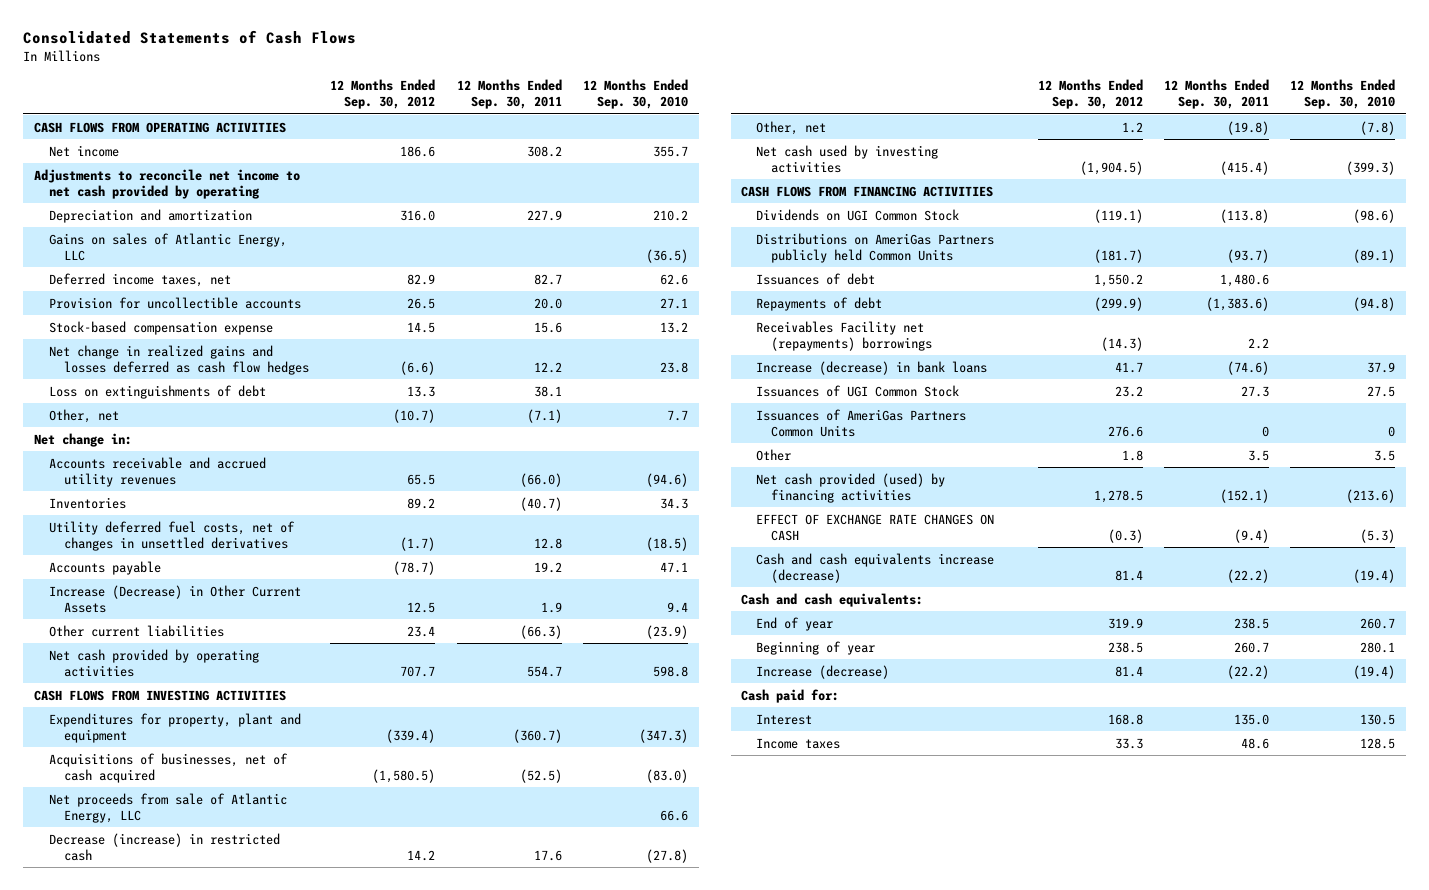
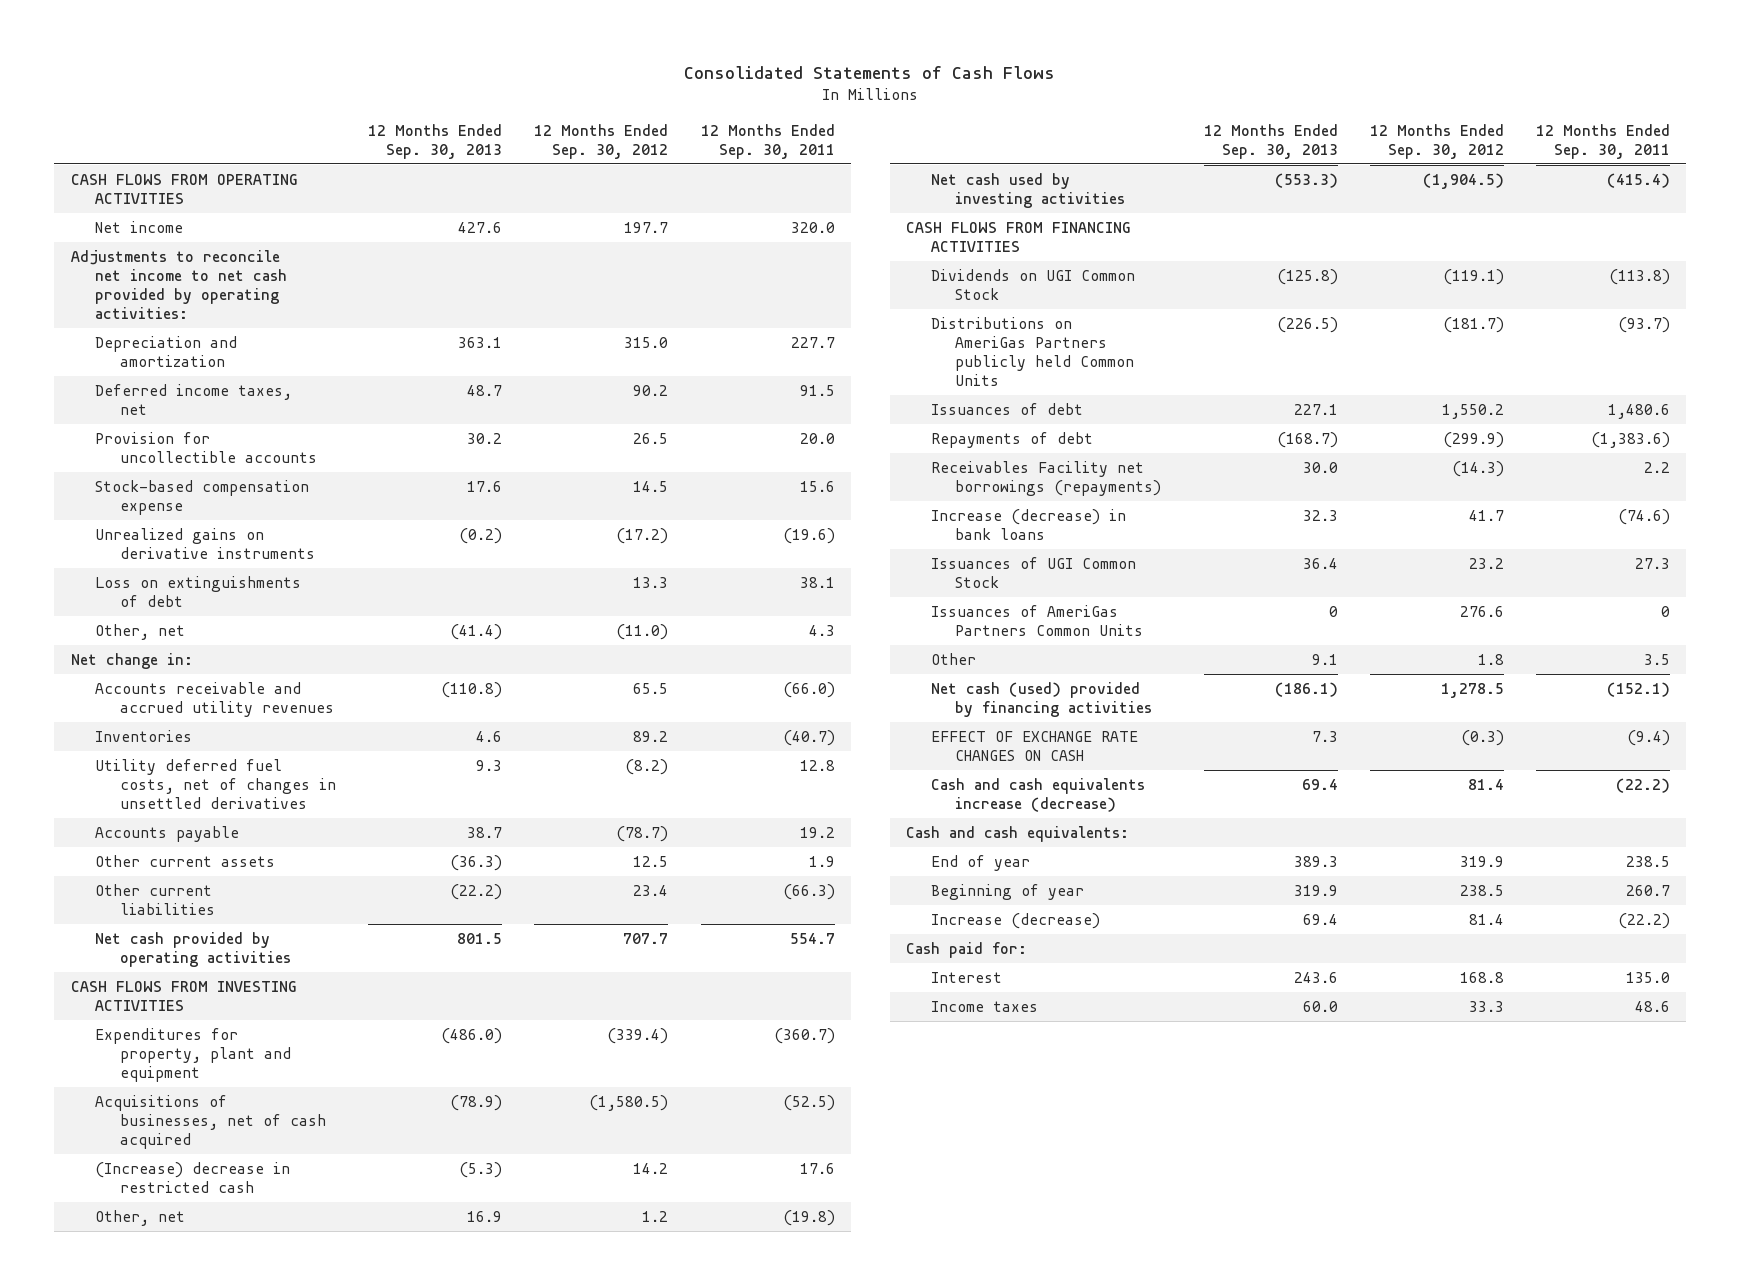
[582,79,688,110] 12 Months Ended Sep. 30, 2010 -> none
none -> [367,123,502,159] 12 Months Ended Sep. 30, 2013
[49,232,288,261] Gains on sales of Atlantic Energy, LLC -> none
[400,145,436,157] 186.6 -> [624,221,669,233] 197.7
[526,145,562,157] 308.2 -> [790,221,835,233] 320.0
[34,168,301,199] Adjustments to reconcile net income to net cash provided by operating -> [70,249,288,320] Adjustments to reconcile net income to net cash provided by operating activities:
[400,209,436,221] 316.0 -> [624,336,669,348] 315.0
[526,209,562,221] 227.9 -> [790,336,835,348] 227.7
[407,273,436,285] 82.9 -> [633,384,669,396] 90.2
[533,273,562,285] 82.7 -> [799,384,835,396] 91.5
[49,344,309,375] Net change in realized gains and losses deferred as cash flow hedges -> none
none -> [95,527,315,559] Unrealized gains on derivative instruments
[393,408,436,423] (10.7) -> [616,623,669,640] (11.0)
[526,408,562,423] (7.1) -> [808,624,835,636] 4.3
[400,536,436,551] (1.7) -> [625,758,669,775] (8.2)
[49,584,302,613] Increase (Decrease) in Other Current Assets -> [95,854,276,867] Other current assets
[49,792,288,823] Net proceeds from sale of Atlantic Energy, LLC -> none
[49,832,281,861] Decrease (increase) in restricted cash -> [95,1161,291,1193] (Increase) decrease in restricted cash
[756,320,933,351] Receivables Facility net (repayments) borrowings -> [930,460,1162,496] Receivables Facility net borrowings (repayments)
[756,472,946,503] Net cash provided (used) by financing activities -> [930,681,1153,717] Net cash (used) provided by financing activities

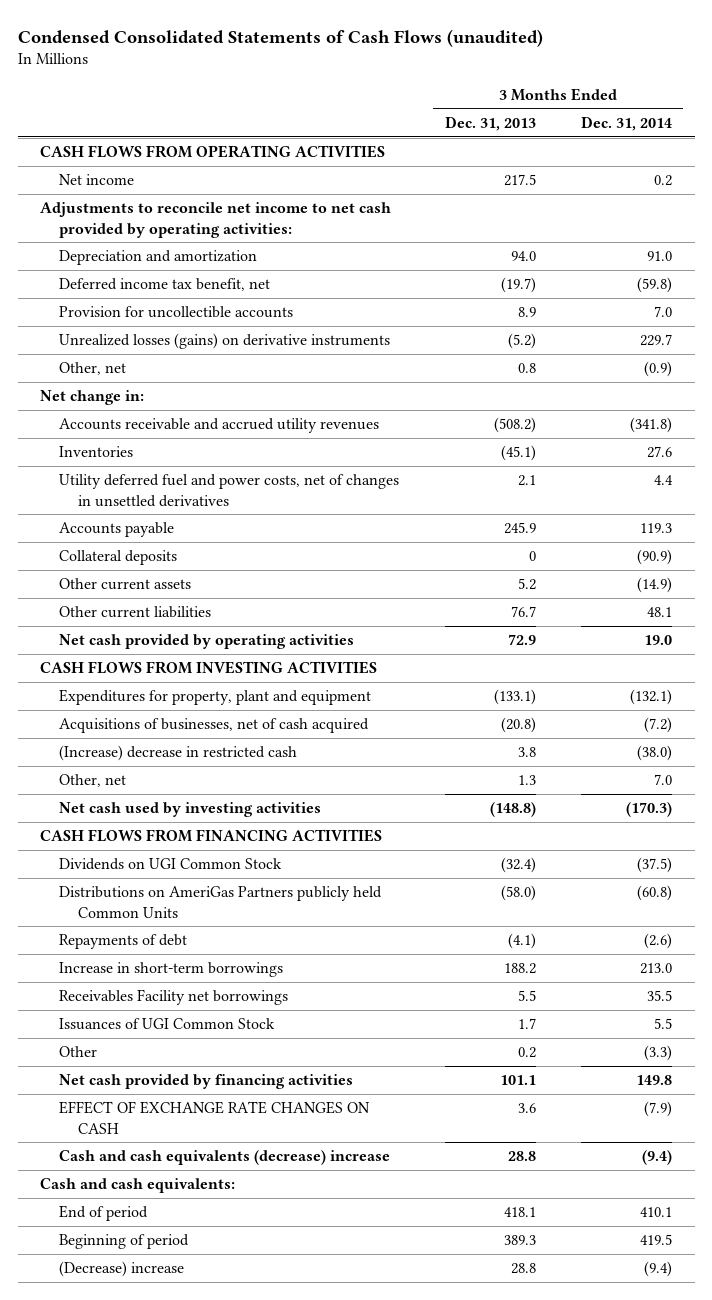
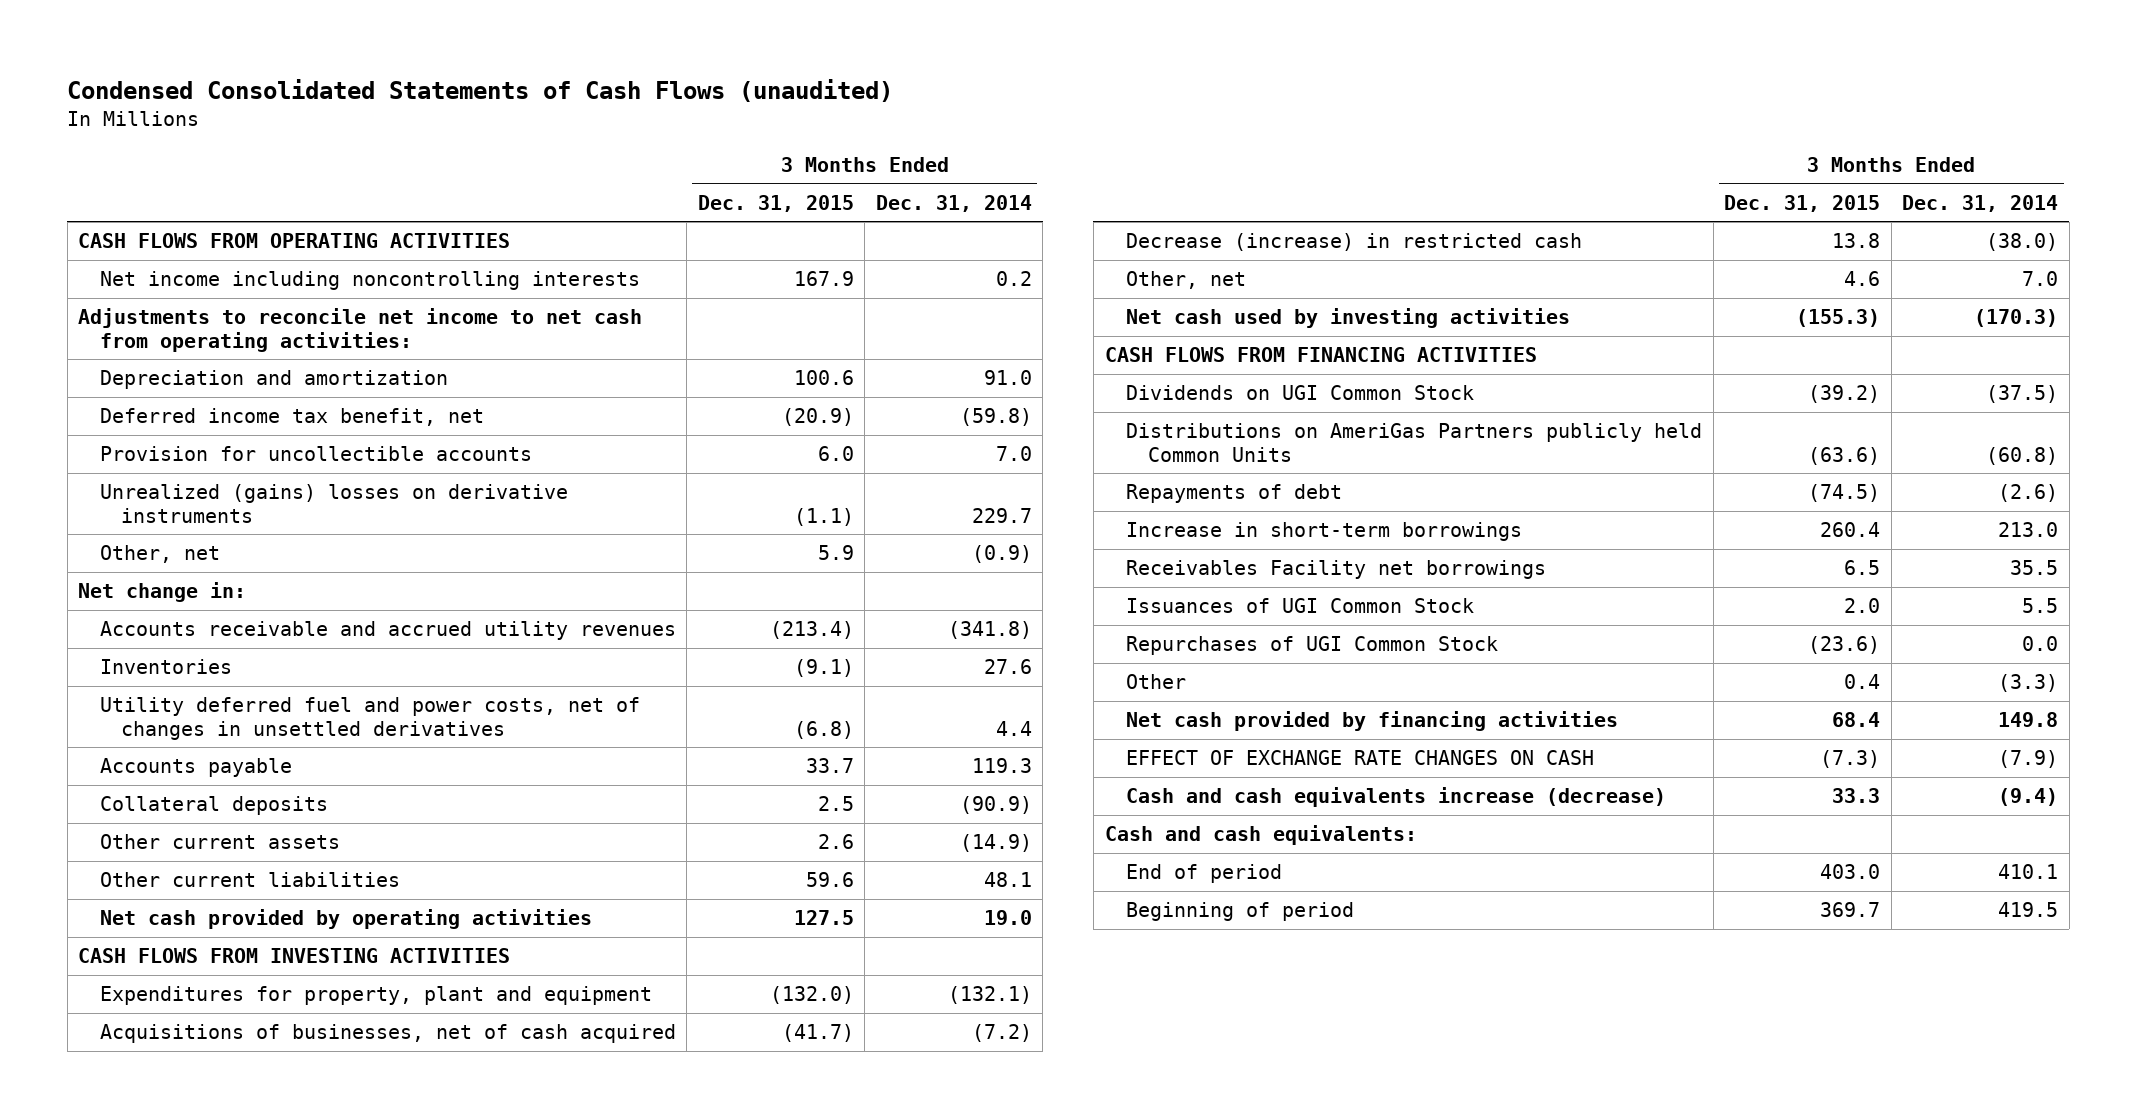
[444,115,536,131] Dec. 31, 2013 -> none
none -> [697,194,854,212] Dec. 31, 2015
[59,174,135,186] Net income -> [99,271,640,291] Net income including noncontrolling interests
[40,202,392,238] Adjustments to reconcile net income to net cash provided by operating activities: -> [78,308,643,352] Adjustments to reconcile net income to net cash from operating activities:
[59,333,391,350] Unrealized losses (gains) on derivative instruments -> [99,484,568,523] Unrealized (gains) losses on derivative instruments
[59,745,298,762] (Increase) decrease in restricted cash -> [1126,233,1583,252] Decrease (increase) in restricted cash
none -> [1126,636,1499,656] Repurchases of UGI Common Stock
[59,1150,391,1166] Cash and cash equivalents (decrease) increase -> [1126,787,1667,808] Cash and cash equivalents increase (decrease)
[59,1261,185,1278] (Decrease) increase -> none

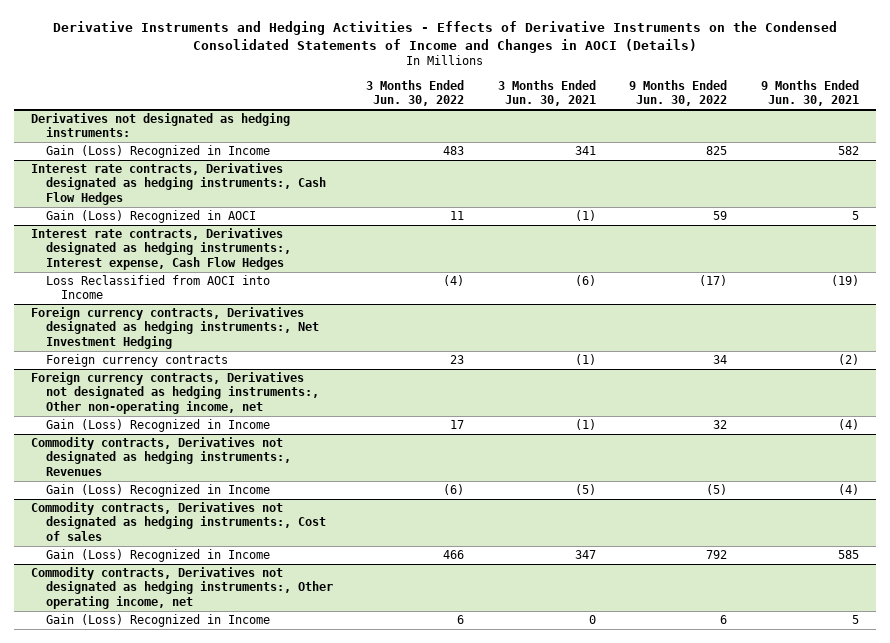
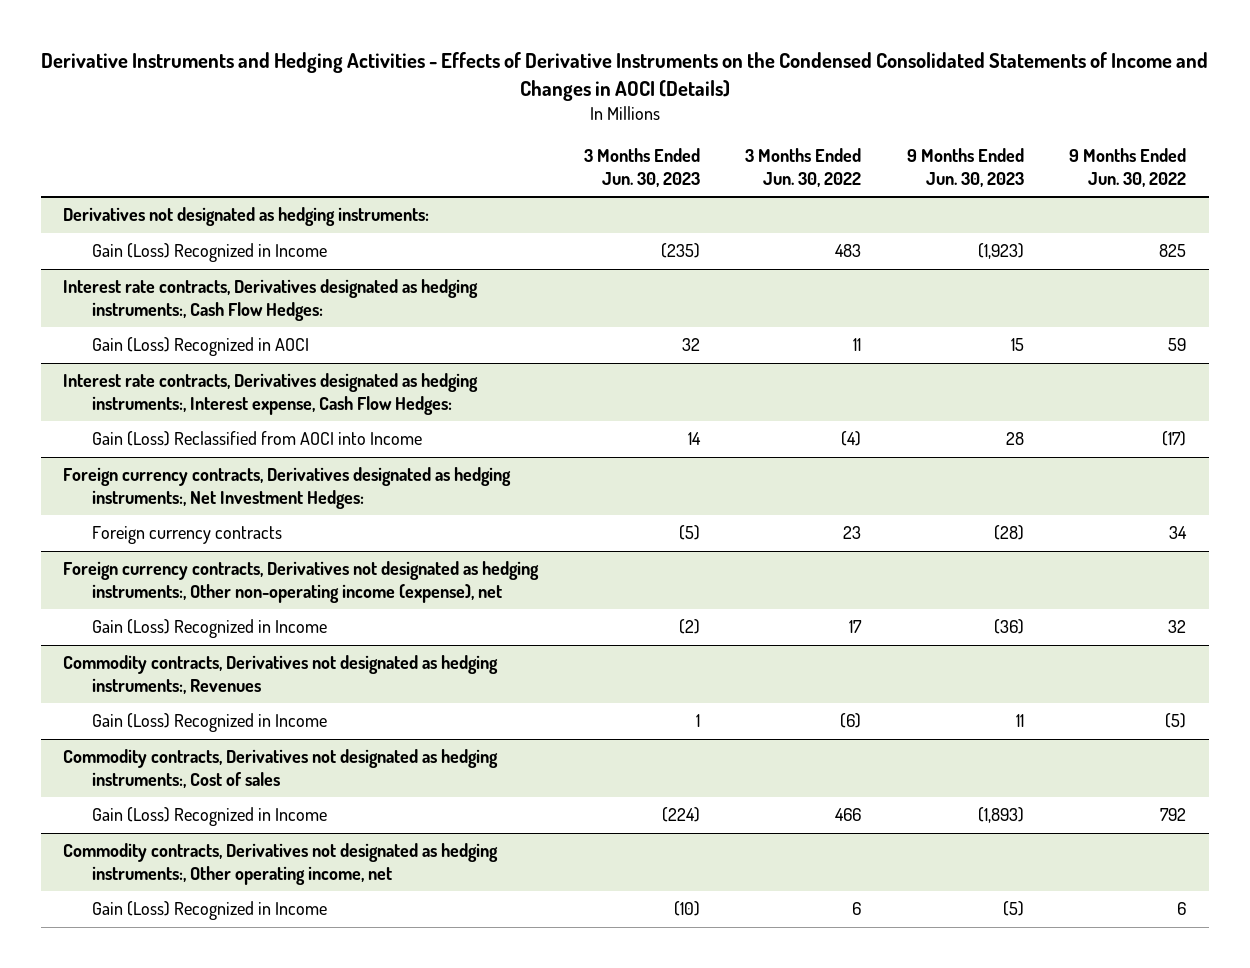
[497,79,596,107] 3 Months Ended Jun. 30, 2021 -> none
[761,79,860,107] 9 Months Ended Jun. 30, 2021 -> none
none -> [583,148,700,187] 3 Months Ended Jun. 30, 2023
none -> [906,148,1024,187] 9 Months Ended Jun. 30, 2023
[30,163,326,205] Interest rate contracts, Derivatives designated as hedging instruments:, Cash Flow Hedges -> [63,279,479,321] Interest rate contracts, Derivatives designated as hedging instruments:, Cash Flow Hedges:
[30,228,291,270] Interest rate contracts, Derivatives designated as hedging instruments:, Interest expense, Cash Flow Hedges -> [63,373,479,415] Interest rate contracts, Derivatives designated as hedging instruments:, Interest expense, Cash Flow Hedges:
[45,275,270,300] Loss Reclassified from AOCI into Income -> [91,431,422,447] Gain (Loss) Reclassified from AOCI into Income
[30,307,319,349] Foreign currency contracts, Derivatives designated as hedging instruments:, Net Investment Hedging -> [63,467,512,509] Foreign currency contracts, Derivatives designated as hedging instruments:, Net Investment Hedges:
[30,372,319,414] Foreign currency contracts, Derivatives not designated as hedging instruments:, Other non-operating income, net -> [63,561,540,603] Foreign currency contracts, Derivatives not designated as hedging instruments:, Other non-operating income (expense), net

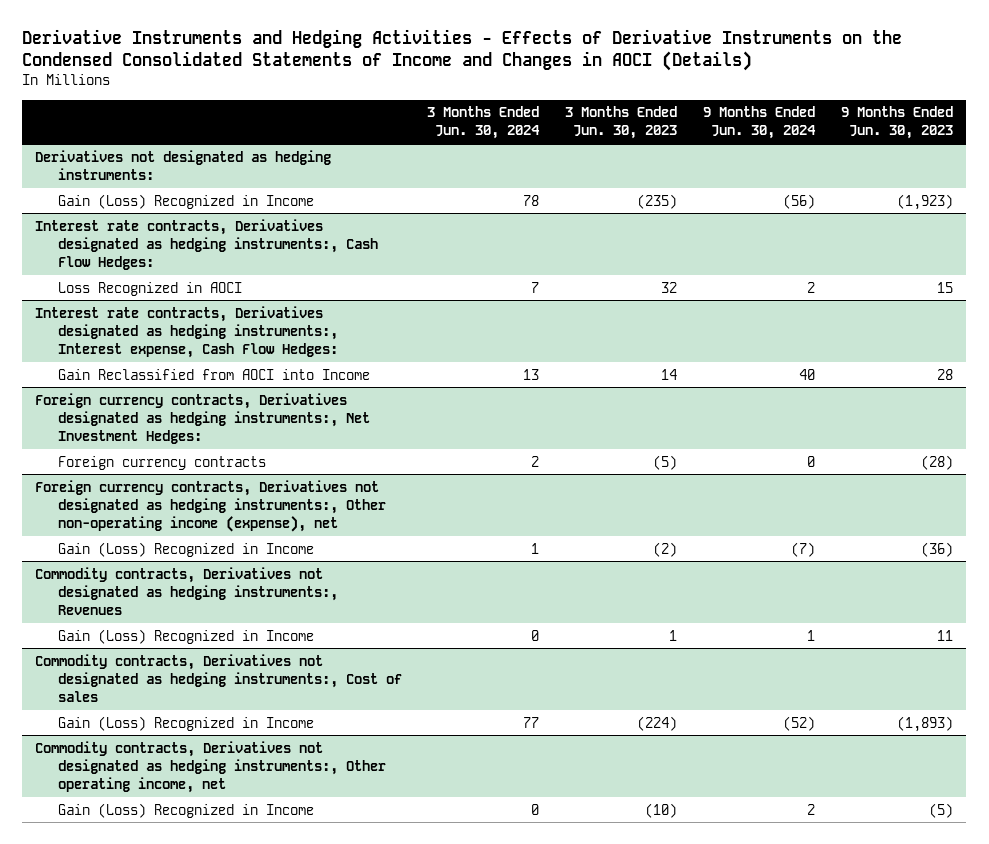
[745,148,862,187] 3 Months Ended Jun. 30, 2022 -> none
[1069,148,1187,187] 9 Months Ended Jun. 30, 2022 -> none
none -> [427,106,541,140] 3 Months Ended Jun. 30, 2024
none -> [703,106,817,140] 9 Months Ended Jun. 30, 2024
[91,337,309,357] Gain (Loss) Recognized in AOCI -> [57,281,242,296] Loss Recognized in AOCI
[91,431,422,447] Gain (Loss) Reclassified from AOCI into Income -> [57,368,370,380] Gain Reclassified from AOCI into Income

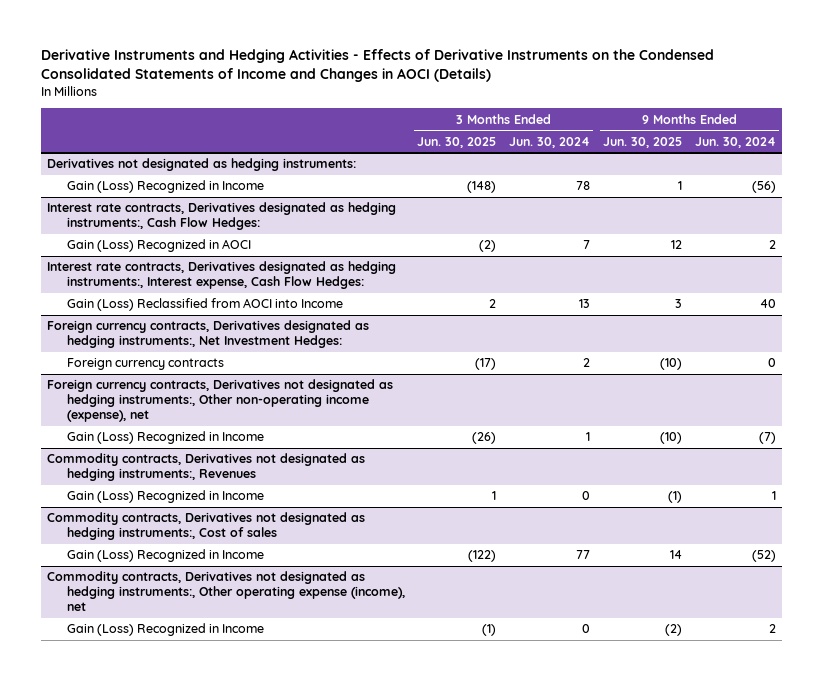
[565,106,678,140] 3 Months Ended Jun. 30, 2023 -> none
[841,106,954,140] 9 Months Ended Jun. 30, 2023 -> none
none -> [417,136,497,148] Jun. 30, 2025
none -> [603,136,683,148] Jun. 30, 2025
[57,281,242,296] Loss Recognized in AOCI -> [66,239,251,253] Gain (Loss) Recognized in AOCI
[57,368,370,380] Gain Reclassified from AOCI into Income -> [66,298,343,312] Gain (Loss) Reclassified from AOCI into Income
[35,740,386,794] Commodity contracts, Derivatives not designated as hedging instruments:, Other operating income, net -> [47,571,405,612] Commodity contracts, Derivatives not designated as hedging instruments:, Other operating expense (income), net

